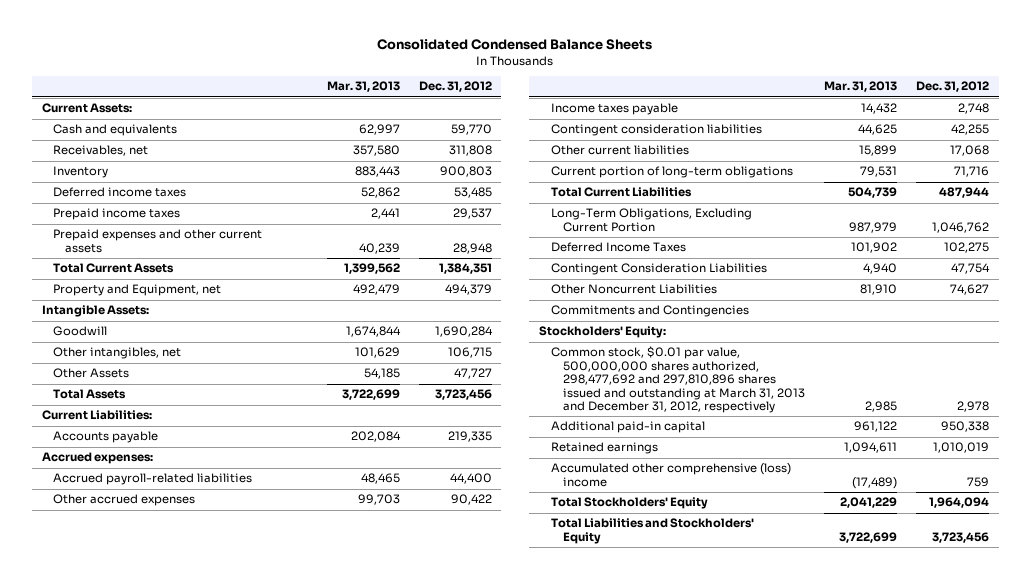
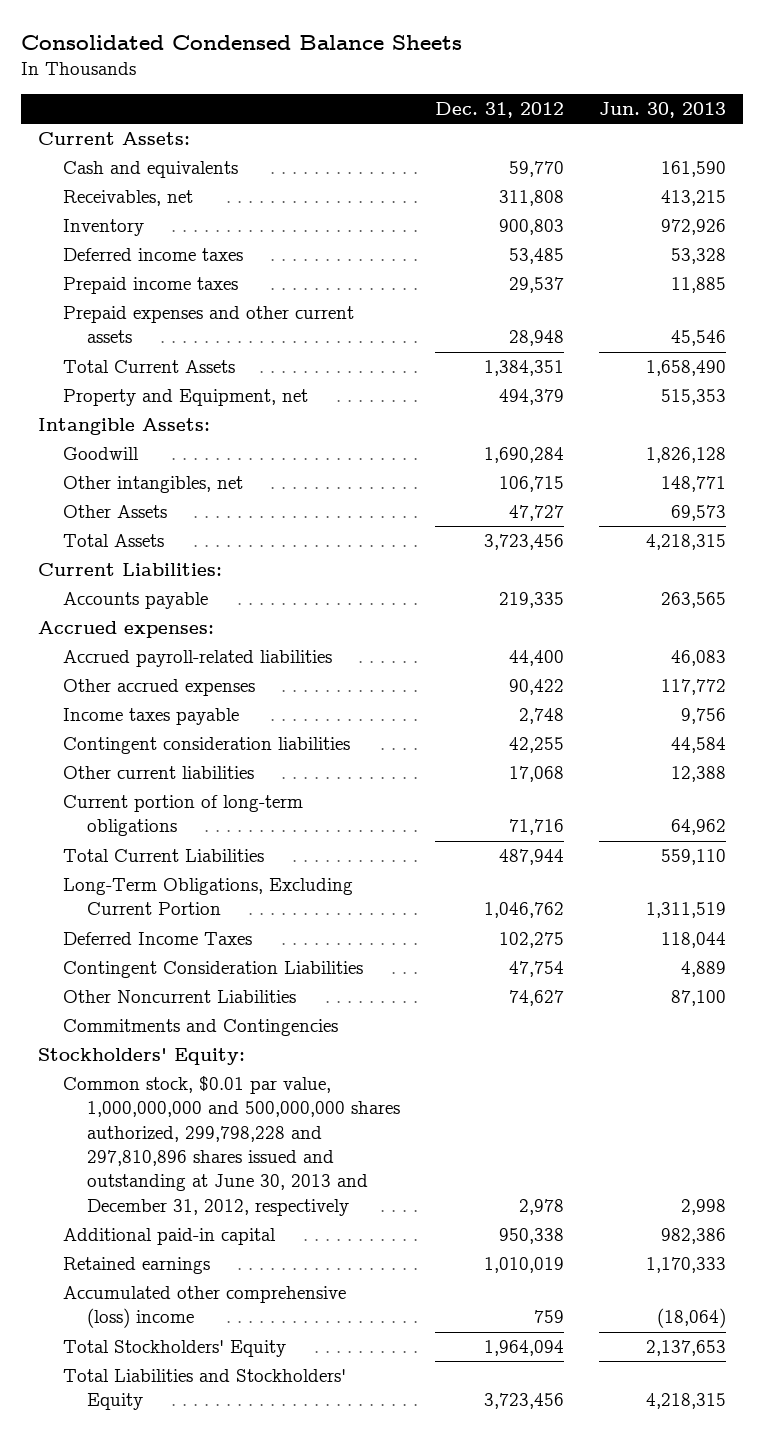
[326,81,400,93] Mar. 31, 2013 -> none
none -> [598,102,726,119] Jun. 30, 2013
[550,346,805,414] Common stock, $0.01 par value, 500,000,000 shares authorized, 298,477,692 and 297,810,896 shares issued and outstanding at March 31, 2013 and December 31, 2012, respectively -> [62,1076,401,1216] Common stock, $0.01 par value, 1,000,000,000 and 500,000,000 shares authorized, 299,798,228 and 297,810,896 shares issued and outstanding at June 30, 2013 and December 31, 2012, respectively

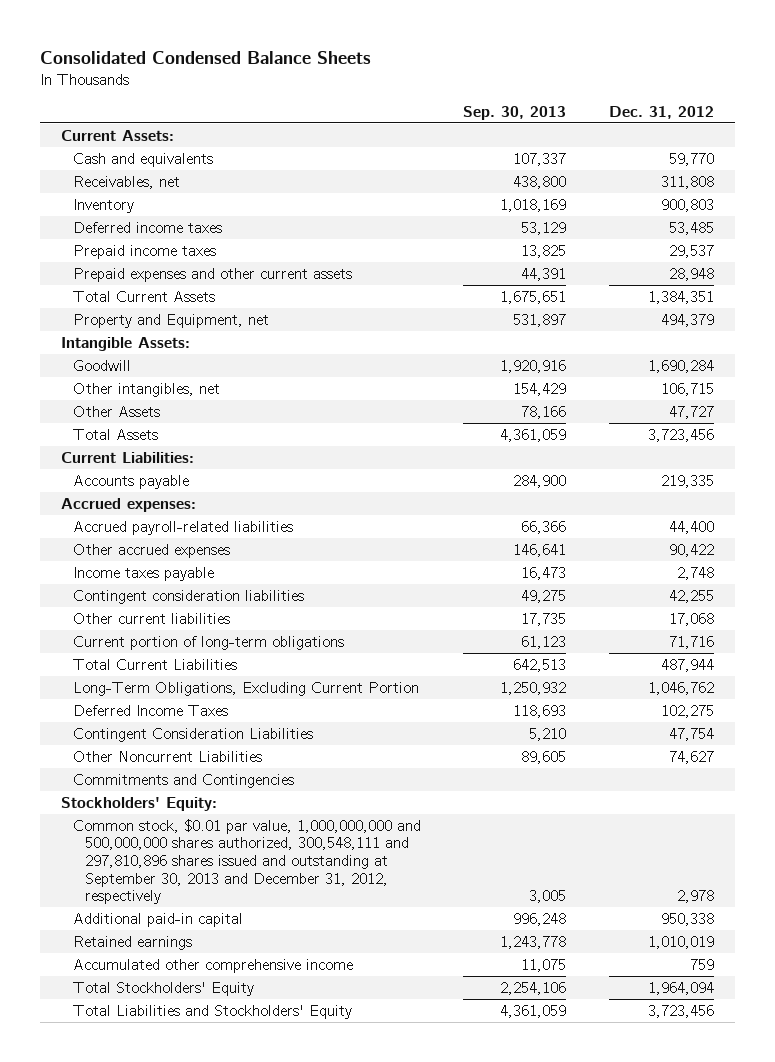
[598,102,726,119] Jun. 30, 2013 -> none
none -> [463,105,567,120] Sep. 30, 2013
[62,1076,401,1216] Common stock, $0.01 par value, 1,000,000,000 and 500,000,000 shares authorized, 299,798,228 and 297,810,896 shares issued and outstanding at June 30, 2013 and December 31, 2012, respectively -> [73,818,422,905] Common stock, $0.01 par value, 1,000,000,000 and 500,000,000 shares authorized, 300,548,111 and 297,810,896 shares issued and outstanding at September 30, 2013 and December 31, 2012, respectively
[62,1286,346,1329] Accumulated other comprehensive (loss) income -> [73,958,354,973] Accumulated other comprehensive income

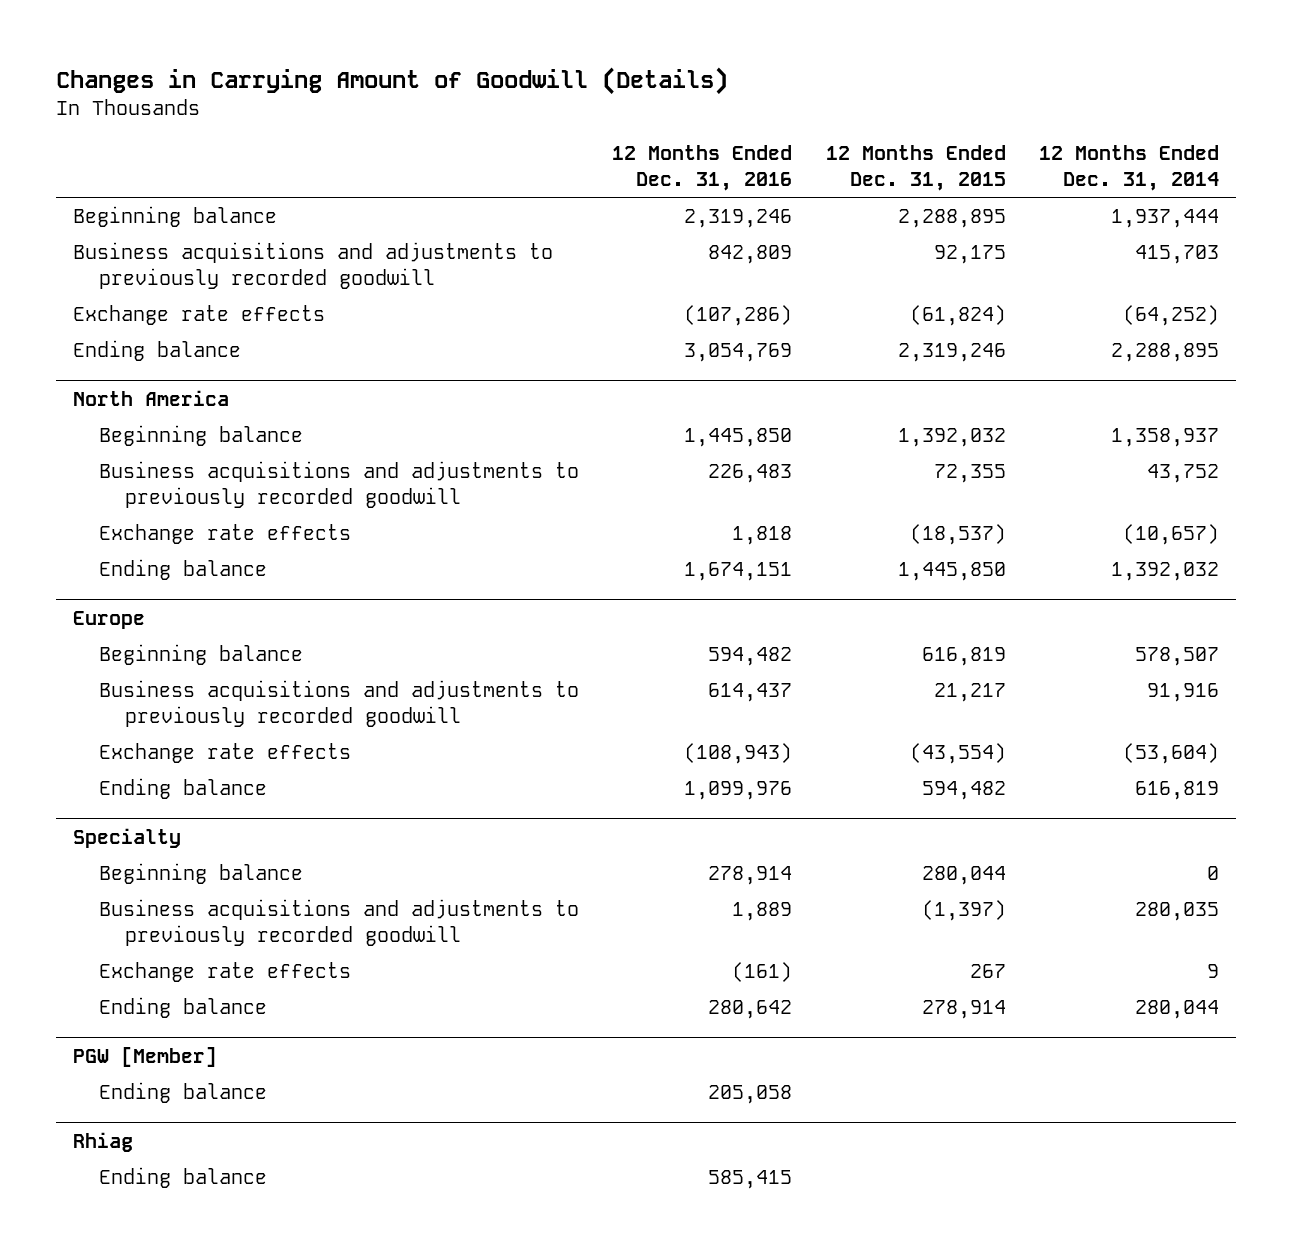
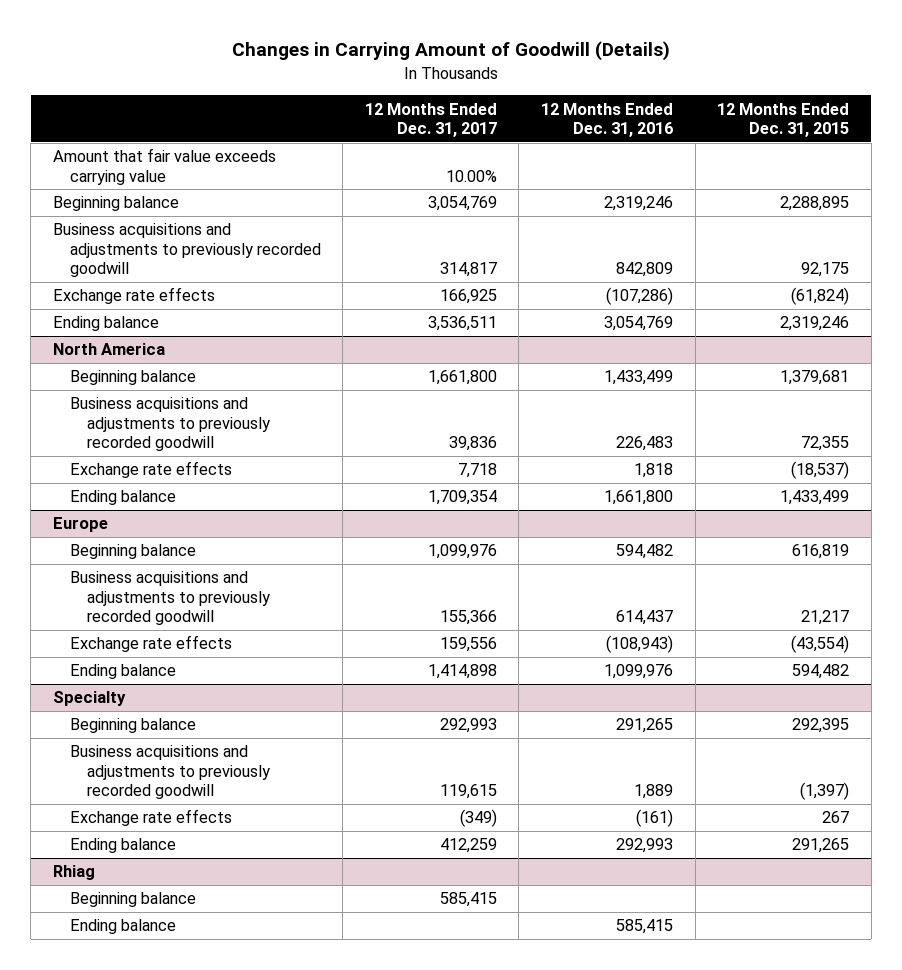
[1038,145,1219,192] 12 Months Ended Dec. 31, 2014 -> none
none -> [364,102,497,138] 12 Months Ended Dec. 31, 2017
none -> [52,148,276,185] Amount that fair value exceeds carrying value
[684,428,793,448] 1,445,850 -> [603,370,673,386] 1,433,499
[897,428,1006,448] 1,392,032 -> [780,370,850,386] 1,379,681
[684,562,793,582] 1,674,151 -> [603,490,673,506] 1,661,800
[897,562,1006,582] 1,445,850 -> [780,490,850,506] 1,433,499
[708,866,793,886] 278,914 -> [615,718,673,734] 291,265
[921,866,1006,886] 280,044 -> [792,718,850,734] 292,395
[72,1047,217,1068] PGW [Member] -> none
[98,1082,267,1104] Ending balance -> none
[708,1000,793,1020] 280,642 -> [615,838,673,854] 292,993
[921,1000,1006,1020] 278,914 -> [792,838,850,854] 291,265
none -> [69,892,196,908] Beginning balance

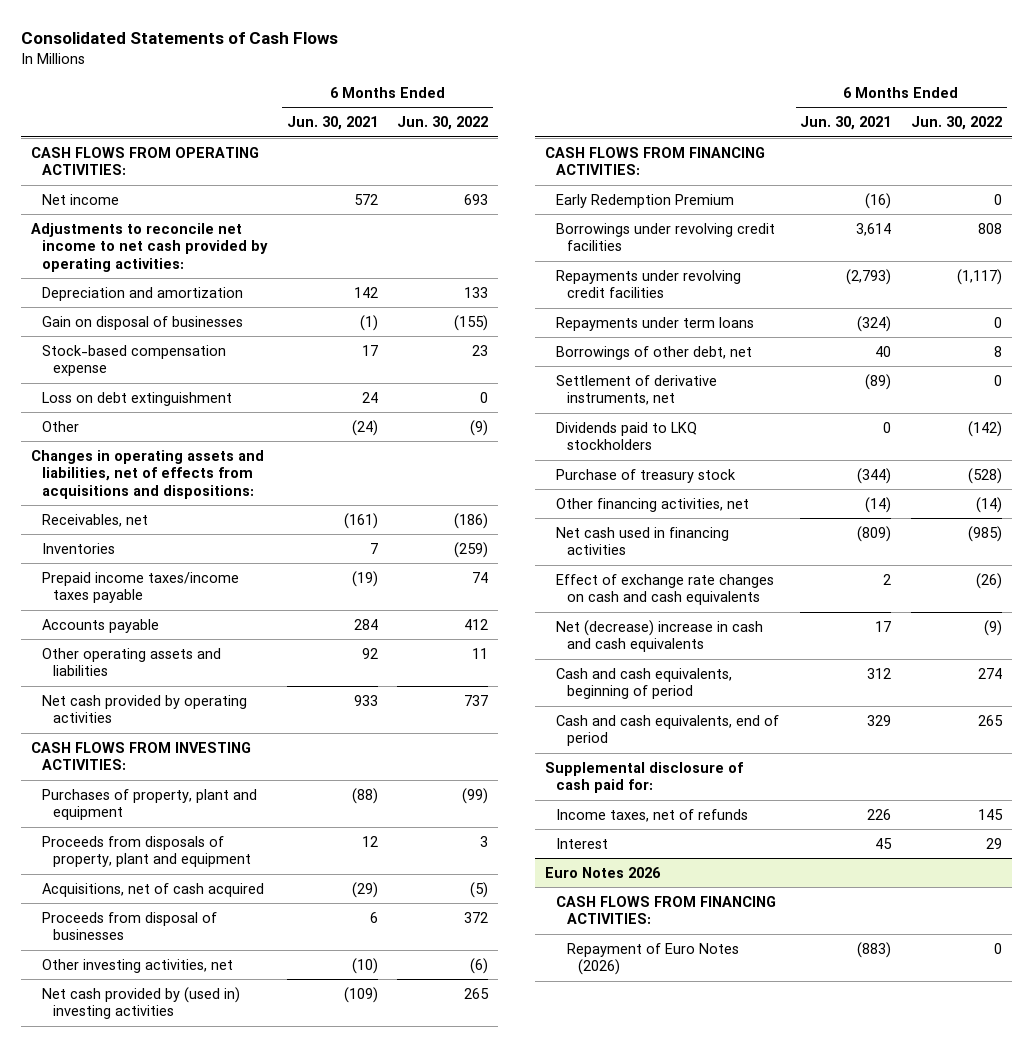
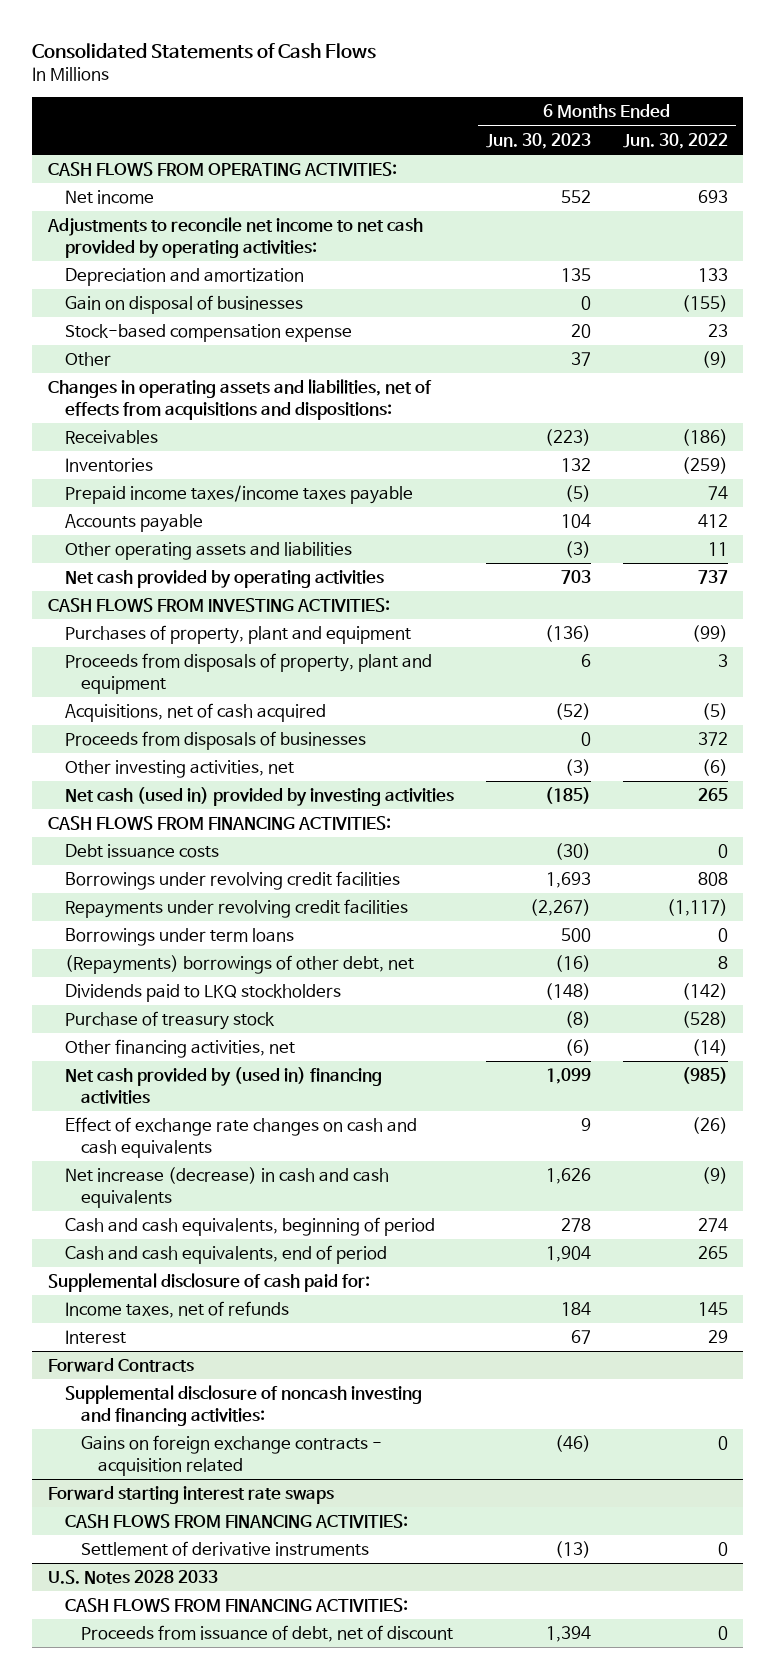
[286,116,378,131] Jun. 30, 2021 -> none
none -> [485,132,591,149] Jun. 30, 2023
[42,391,233,406] Loss on debt extinguishment -> none
[42,513,149,527] Receivables, net -> [64,430,158,445] Receivables
[42,911,218,941] Proceeds from disposal of businesses -> [64,731,366,751] Proceeds from disposals of businesses
[42,986,241,1020] Net cash provided by (used in) investing activities -> [64,787,454,807] Net cash (used in) provided by investing activities
[555,193,734,208] Early Redemption Premium -> none
none -> [64,844,219,859] Debt issuance costs
[555,374,717,406] Settlement of derivative instruments, net -> none
[555,316,754,331] Repayments under term loans -> [64,928,294,947] Borrowings under term loans
[555,345,752,360] Borrowings of other debt, net -> [64,955,414,975] (Repayments) borrowings of other debt, net
[555,526,729,556] Net cash used in financing activities -> [64,1067,382,1104] Net cash provided by (used in) financing activities
[555,619,763,653] Net (decrease) increase in cash and cash equivalents -> [64,1167,389,1208] Net increase (decrease) in cash and cash equivalents
[544,866,661,878] Euro Notes 2026 -> none
none -> [48,1358,195,1373] Forward Contracts
none -> [64,1385,422,1426] Supplemental disclosure of noncash investing and financing activities:
none -> [81,1435,383,1476] Gains on foreign exchange contracts - acquisition related
none -> [48,1486,335,1505] Forward starting interest rate swaps
[567,942,740,976] Repayment of Euro Notes (2026) -> none
none -> [81,1541,370,1557] Settlement of derivative instruments
none -> [48,1570,219,1585] U.S. Notes 2028 2033
none -> [64,1598,408,1613] CASH FLOWS FROM FINANCING ACTIVITIES:
none -> [81,1625,454,1643] Proceeds from issuance of debt, net of discount

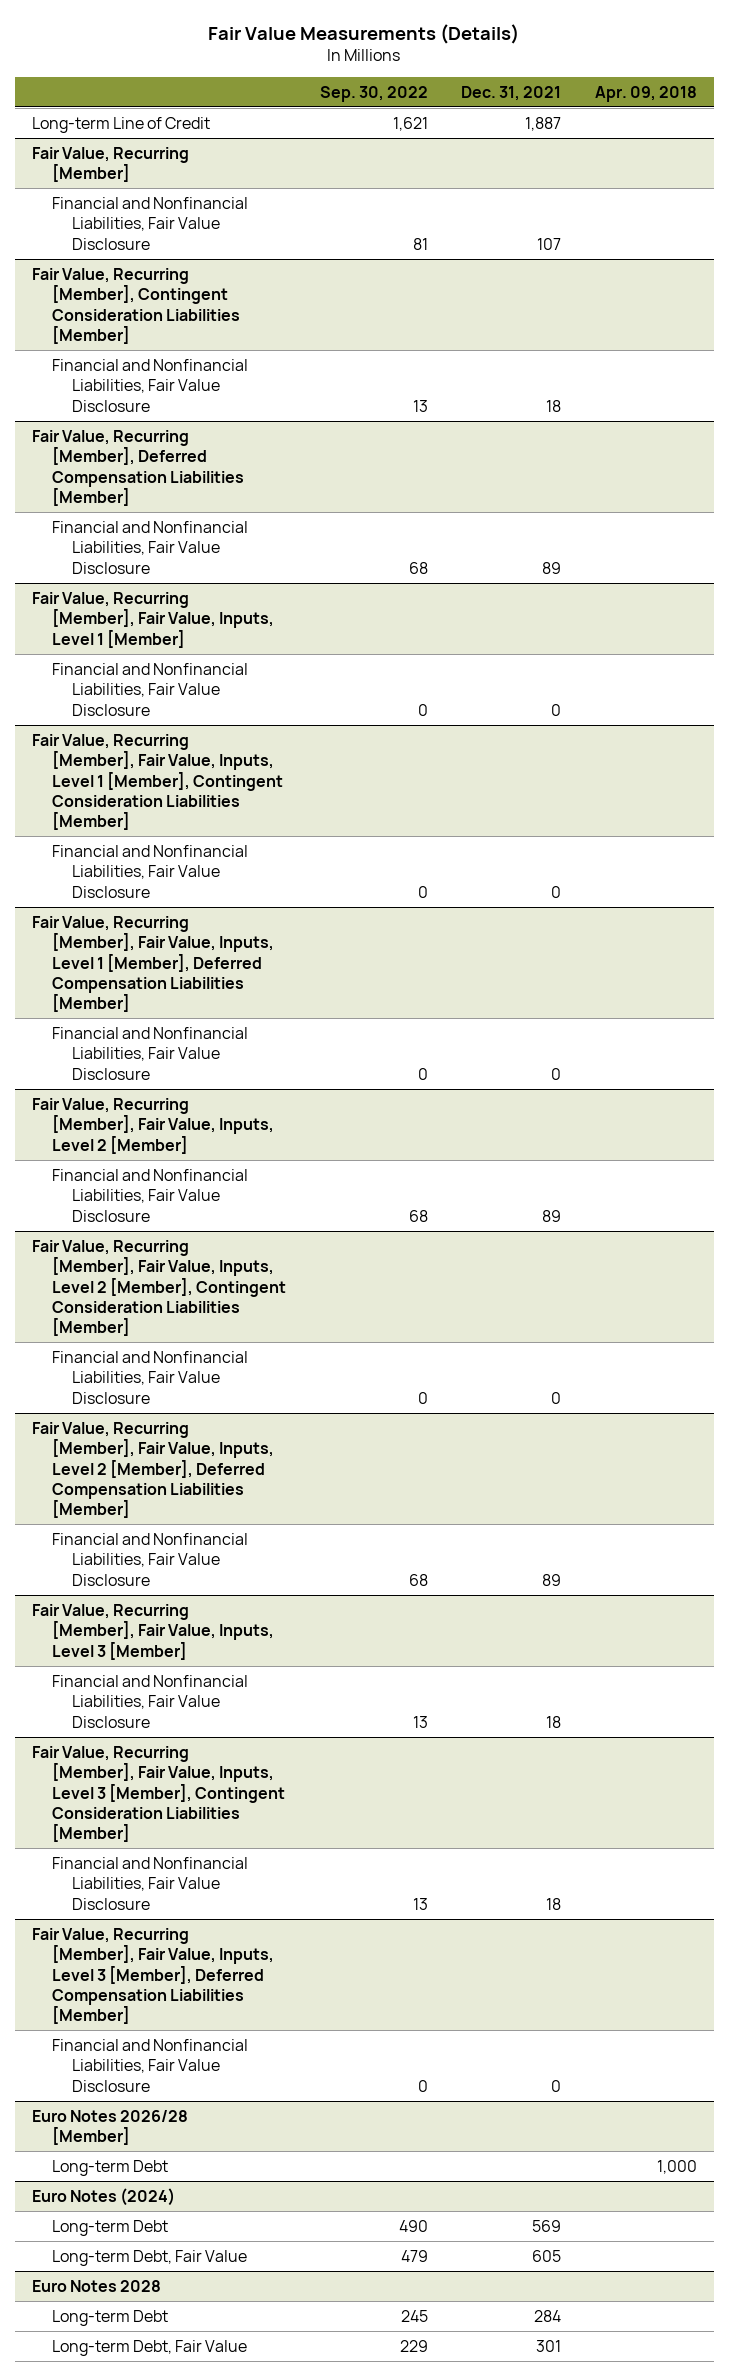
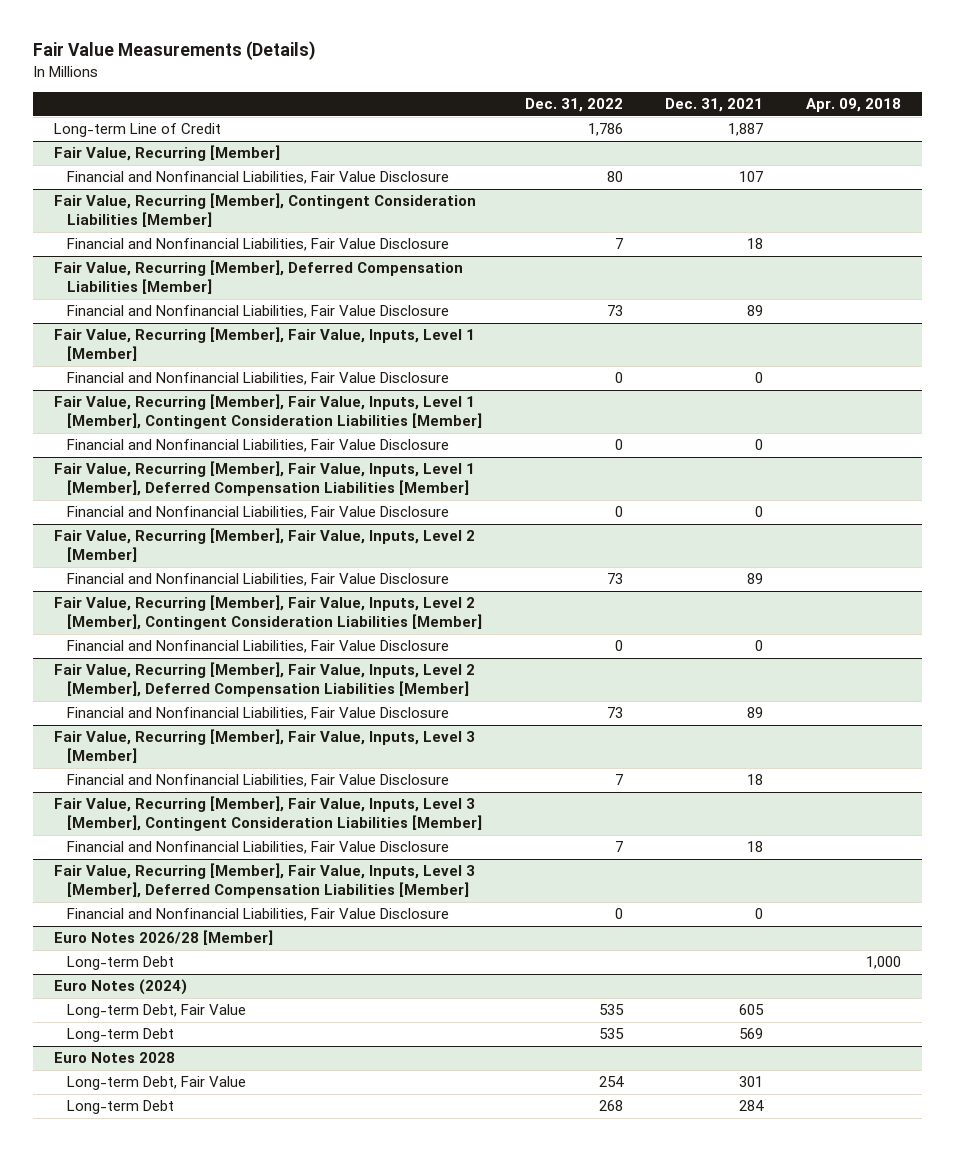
[319,85,428,102] Sep. 30, 2022 -> none
none -> [524,98,623,113] Dec. 31, 2022
[51,2219,168,2236] Long-term Debt -> [66,1028,174,1043] Long-term Debt
[51,2309,168,2326] Long-term Debt -> [66,1100,174,1115] Long-term Debt

